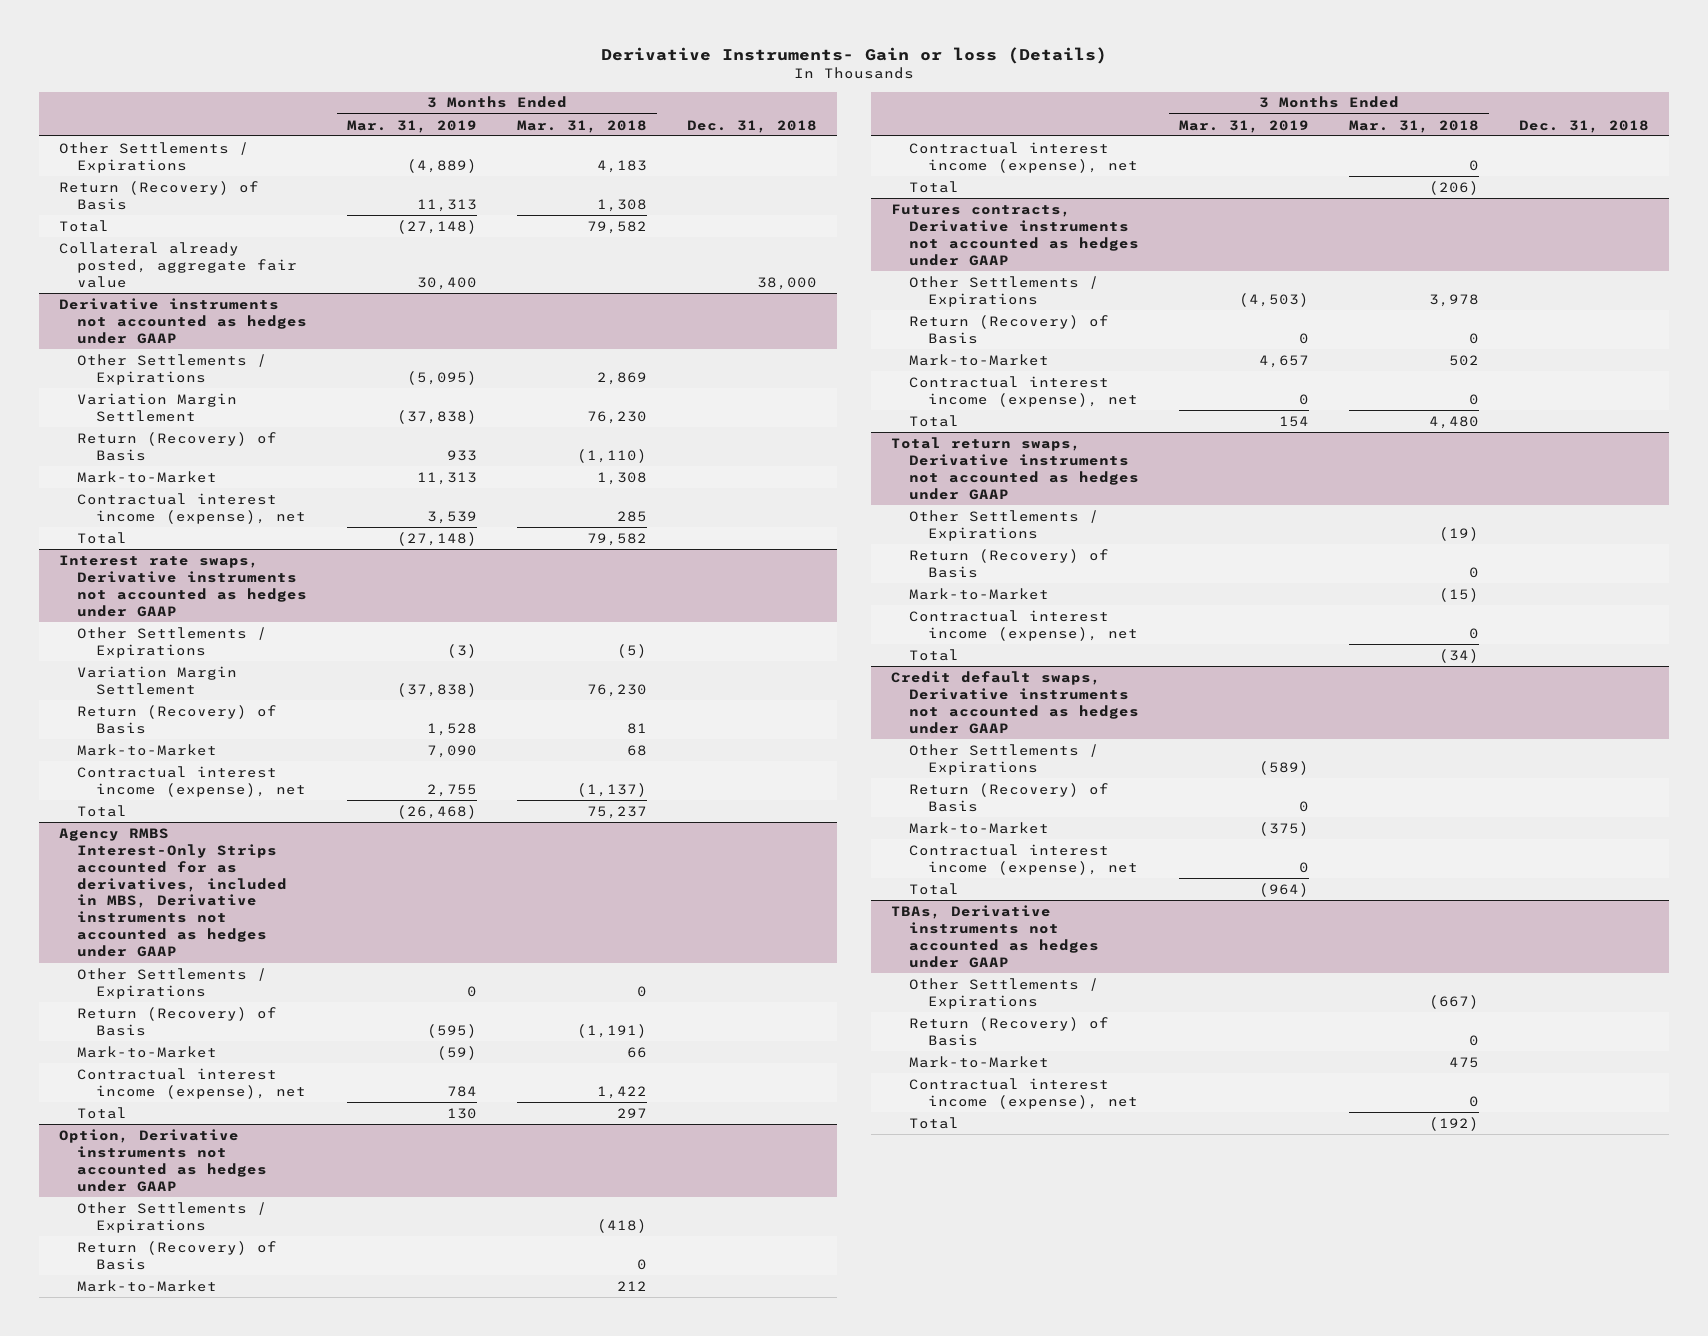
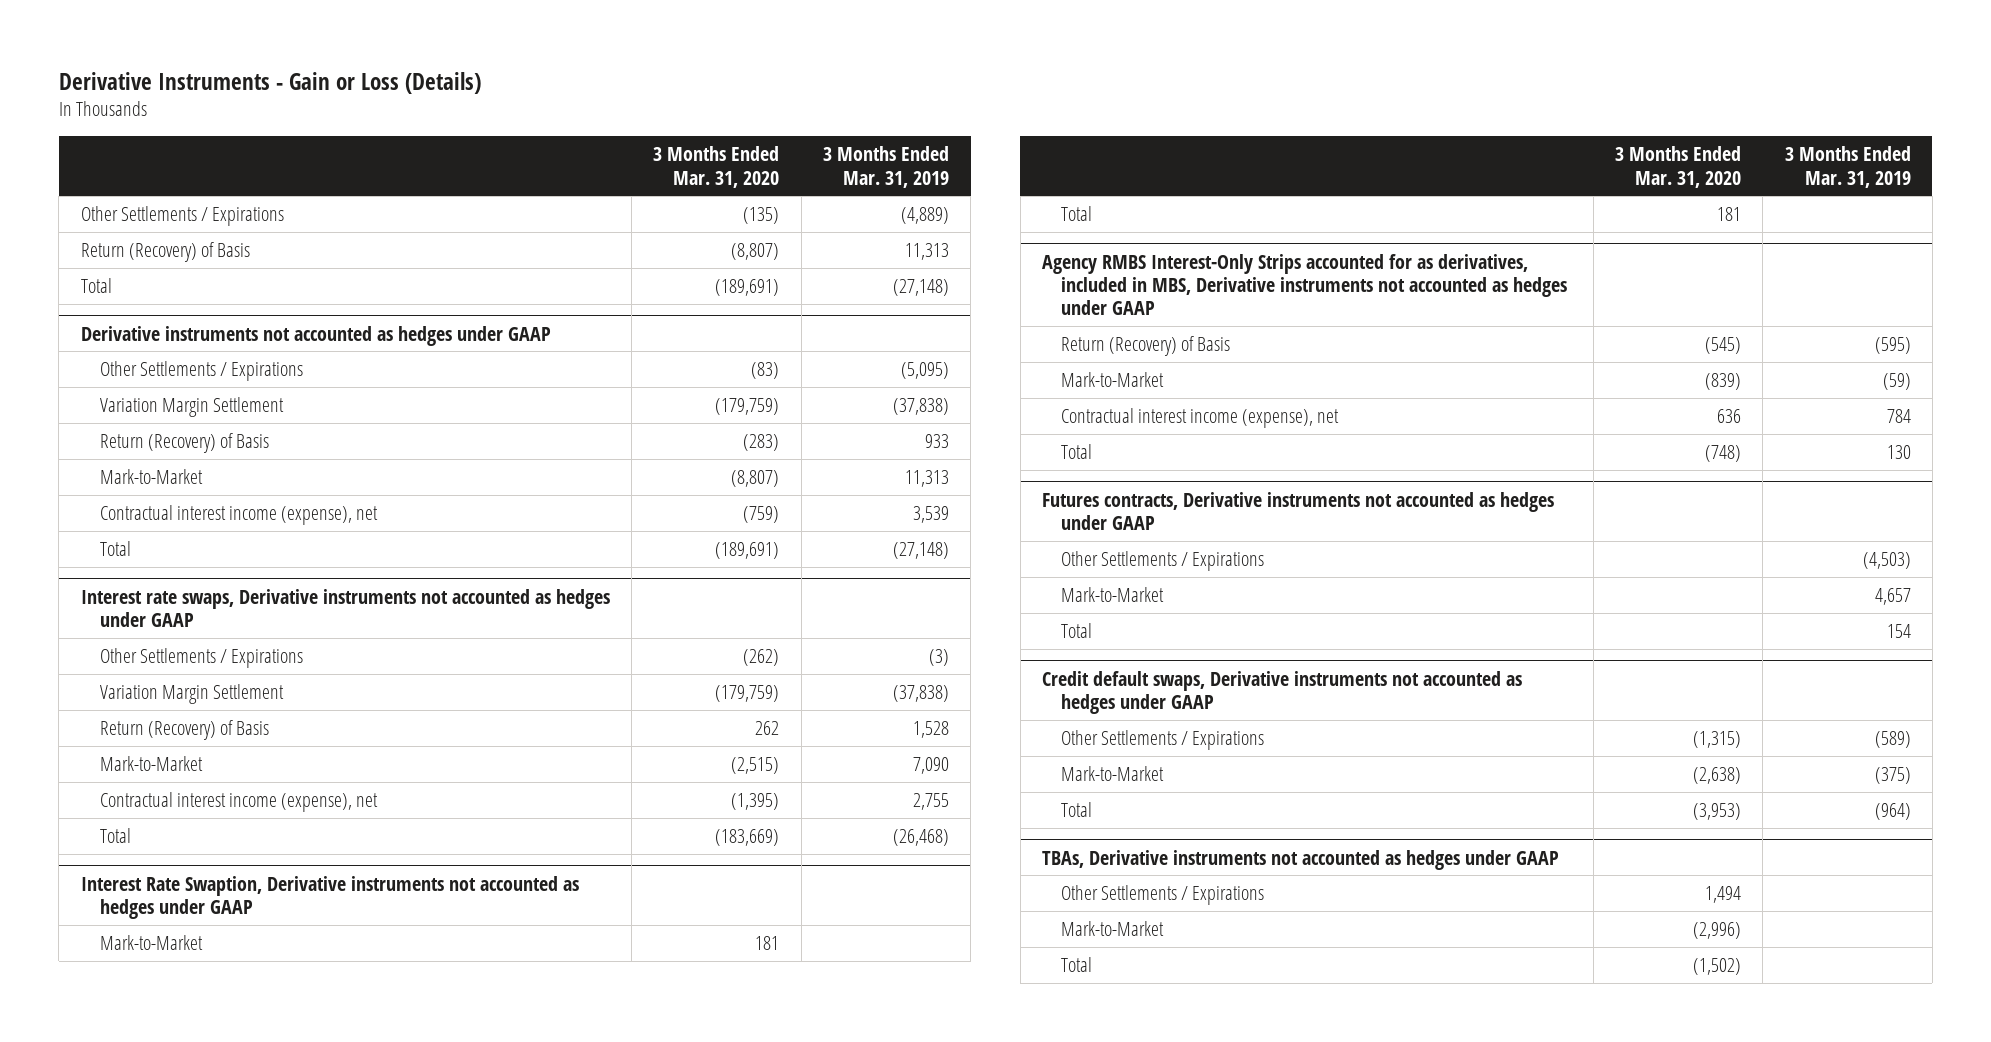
[601,46,1108,64] Derivative Instruments- Gain or loss (Details) -> [58,71,481,94] Derivative Instruments - Gain or Loss (Details)
[517,119,648,133] Mar. 31, 2018 -> none
[687,119,818,133] Dec. 31, 2018 -> none
none -> [653,146,780,188] 3 Months Ended Mar. 31, 2020
[58,241,298,288] Collateral already posted, aggregate fair value -> none
none -> [80,875,579,920] Interest Rate Swaption, Derivative instruments not accounted as hedges under GAAP
none -> [99,934,203,950] Mark-to-Market
none -> [1061,205,1093,221] Total
[77,967,268,999] Other Settlements / Expirations -> none
[58,1128,268,1192] Option, Derivative instruments not accounted as hedges under GAAP -> none
[77,1201,268,1233] Other Settlements / Expirations -> none
[77,1240,278,1270] Return (Recovery) of Basis -> none
[77,1279,218,1292] Mark-to-Market -> none
[909,141,1138,173] Contractual interest income (expense), net -> none
[909,180,960,193] Total -> none
[909,314,1110,344] Return (Recovery) of Basis -> none
[909,375,1138,407] Contractual interest income (expense), net -> none
[890,436,1140,500] Total return swaps, Derivative instruments not accounted as hedges under GAAP -> none
[909,509,1100,541] Other Settlements / Expirations -> none
[909,548,1110,578] Return (Recovery) of Basis -> none
[909,587,1050,600] Mark-to-Market -> none
[909,609,1138,641] Contractual interest income (expense), net -> none
[909,648,960,661] Total -> none
[909,782,1110,812] Return (Recovery) of Basis -> none
[909,843,1138,875] Contractual interest income (expense), net -> none
[909,1016,1110,1046] Return (Recovery) of Basis -> none
[909,1077,1138,1109] Contractual interest income (expense), net -> none

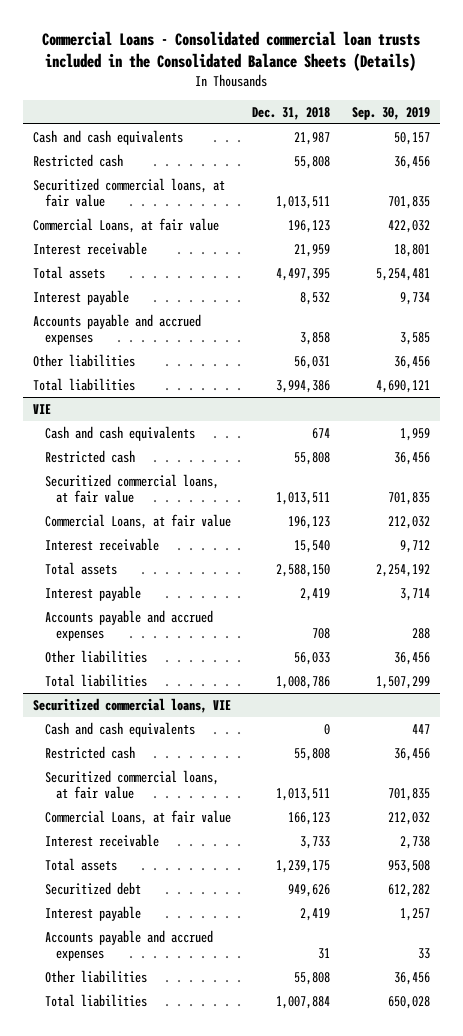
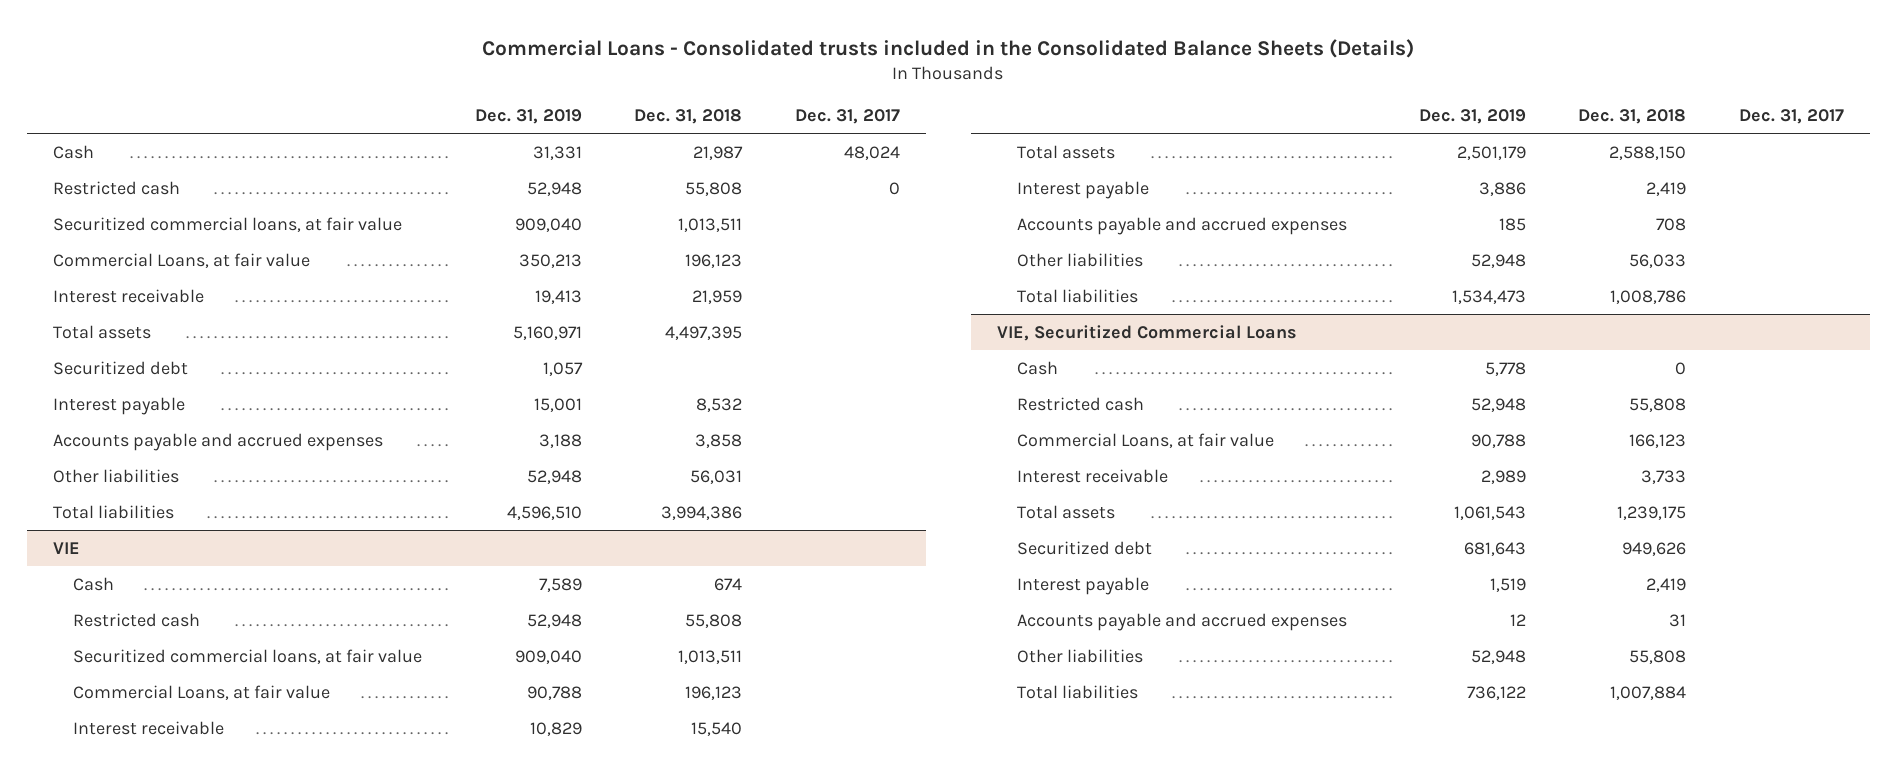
[42,30,421,71] Commercial Loans - Consolidated commercial loan trusts included in the Consolidated Balance Sheets (Details) -> [482,39,1415,59] Commercial Loans - Consolidated trusts included in the Consolidated Balance Sheets (Details)
[351,106,430,120] Sep. 30, 2019 -> none
none -> [474,109,582,125] Dec. 31, 2019
none -> [794,109,900,125] Dec. 31, 2017
[33,129,184,145] Cash and cash equivalents -> [53,144,95,159] Cash
none -> [53,360,189,375] Securitized debt
[44,425,195,441] Cash and cash equivalents -> [73,576,115,591] Cash
[33,697,232,713] Securitized commercial loans, VIE -> [997,324,1298,341] VIE, Securitized Commercial Loans
[44,721,195,737] Cash and cash equivalents -> [1017,360,1059,375] Cash
[44,769,219,800] Securitized commercial loans, at fair value -> none

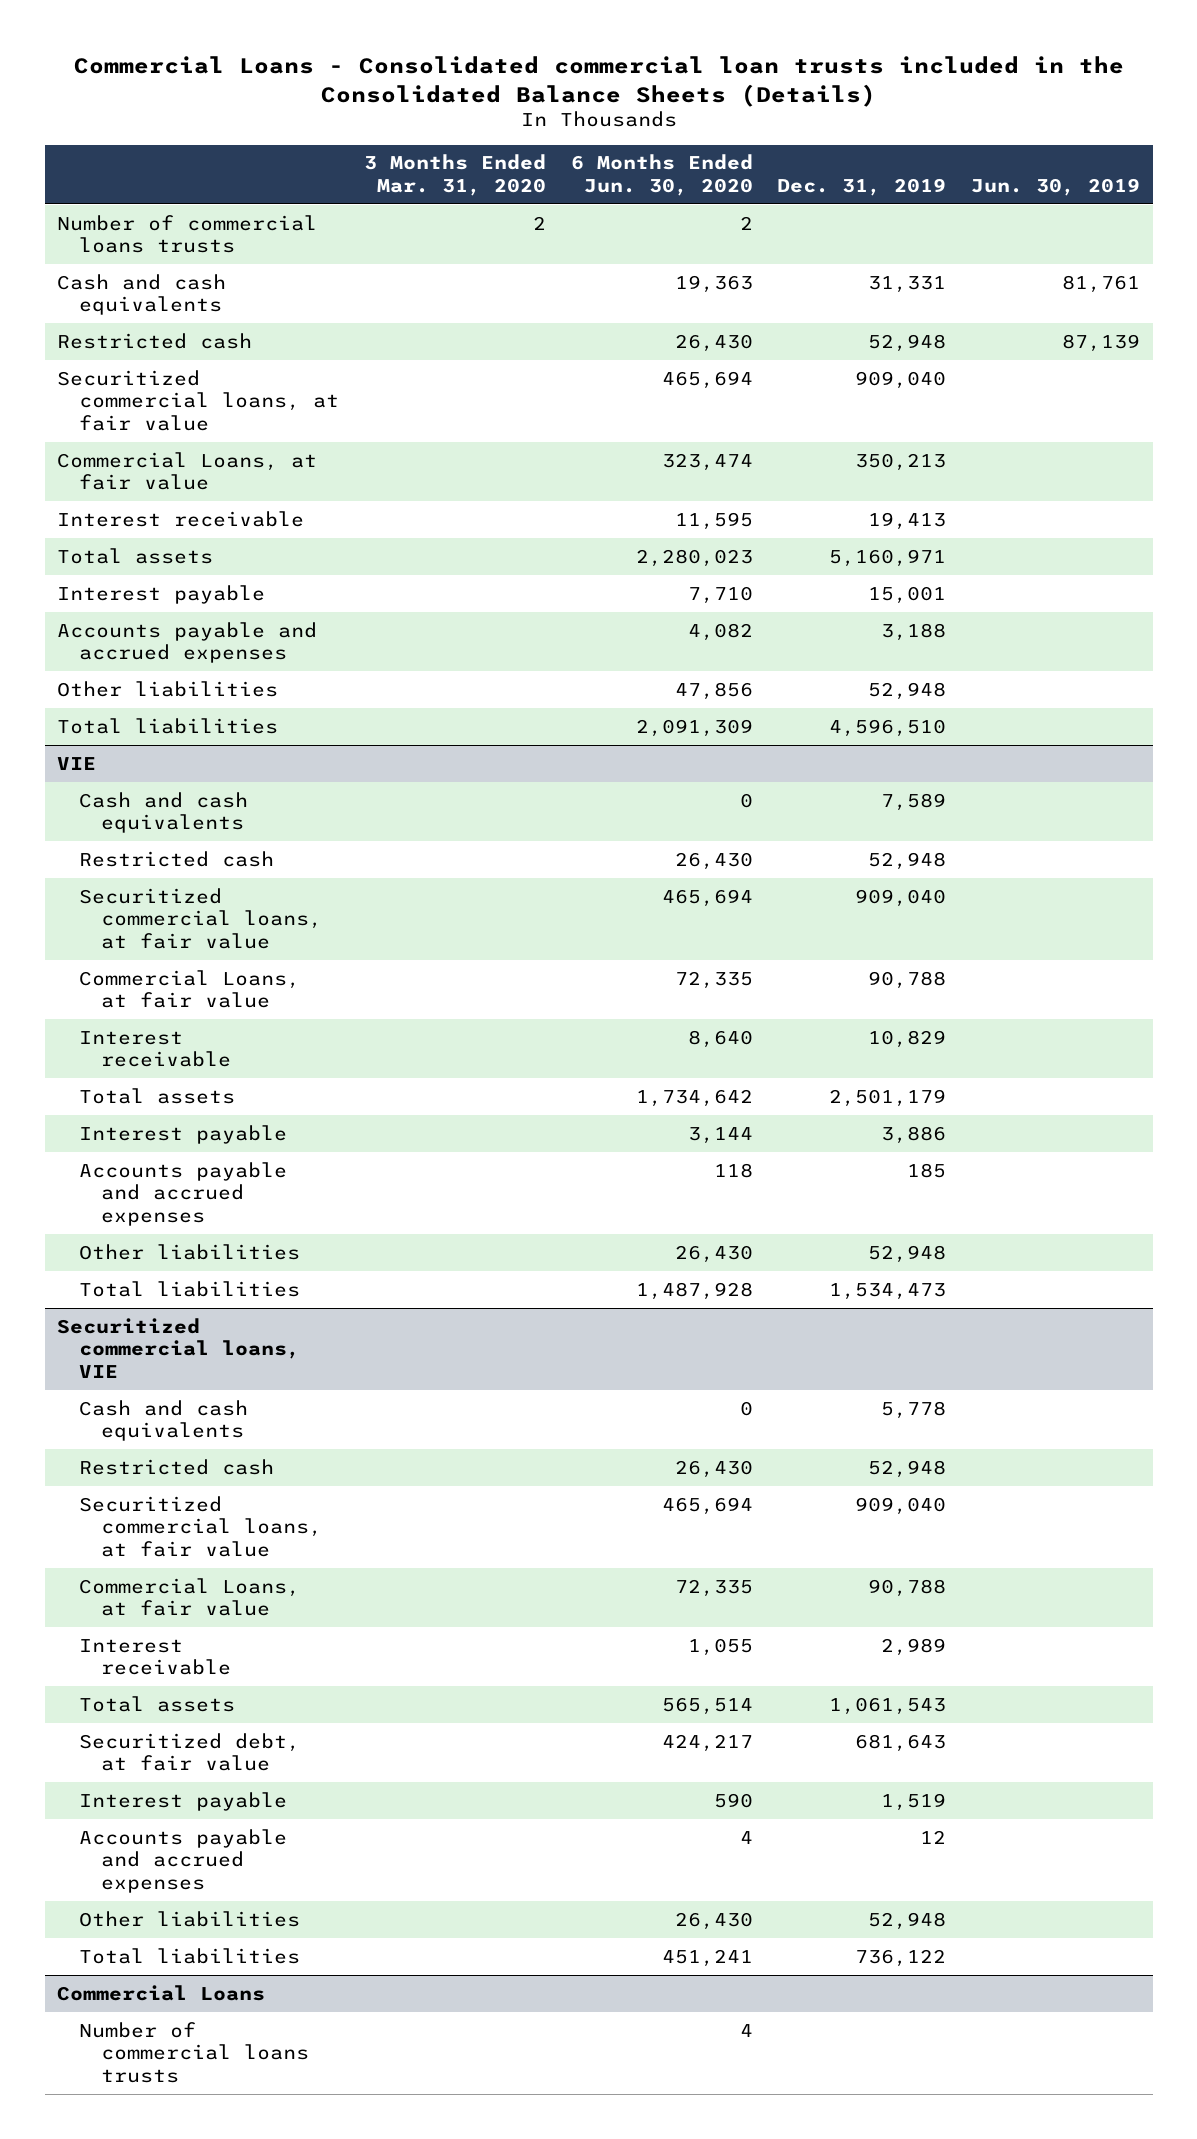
[482,39,1415,59] Commercial Loans - Consolidated trusts included in the Consolidated Balance Sheets (Details) -> [73,56,1124,107] Commercial Loans - Consolidated commercial loan trusts included in the Consolidated Balance Sheets (Details)
[634,109,743,125] Dec. 31, 2018 -> none
[794,109,900,125] Dec. 31, 2017 -> none
none -> [363,154,546,196] 3 Months Ended Mar. 31, 2020
none -> [570,154,753,196] 6 Months Ended Jun. 30, 2020
none -> [971,177,1141,196] Jun. 30, 2019
none -> [57,214,318,254] Number of commercial loans trusts
[53,144,95,159] Cash -> [57,273,227,316] Cash and cash equivalents
[53,360,189,375] Securitized debt -> none
[73,576,115,591] Cash -> [79,791,249,834] Cash and cash equivalents
[997,324,1298,341] VIE, Securitized Commercial Loans -> [57,1317,301,1378] Securitized commercial loans, VIE
[1017,360,1059,375] Cash -> [79,1399,249,1442] Cash and cash equivalents
none -> [79,1495,322,1557] Securitized commercial loans, at fair value
[1017,540,1153,555] Securitized debt -> [79,1732,301,1772] Securitized debt, at fair value
none -> [57,1984,266,2001] Commercial Loans
none -> [79,2021,309,2083] Number of commercial loans trusts

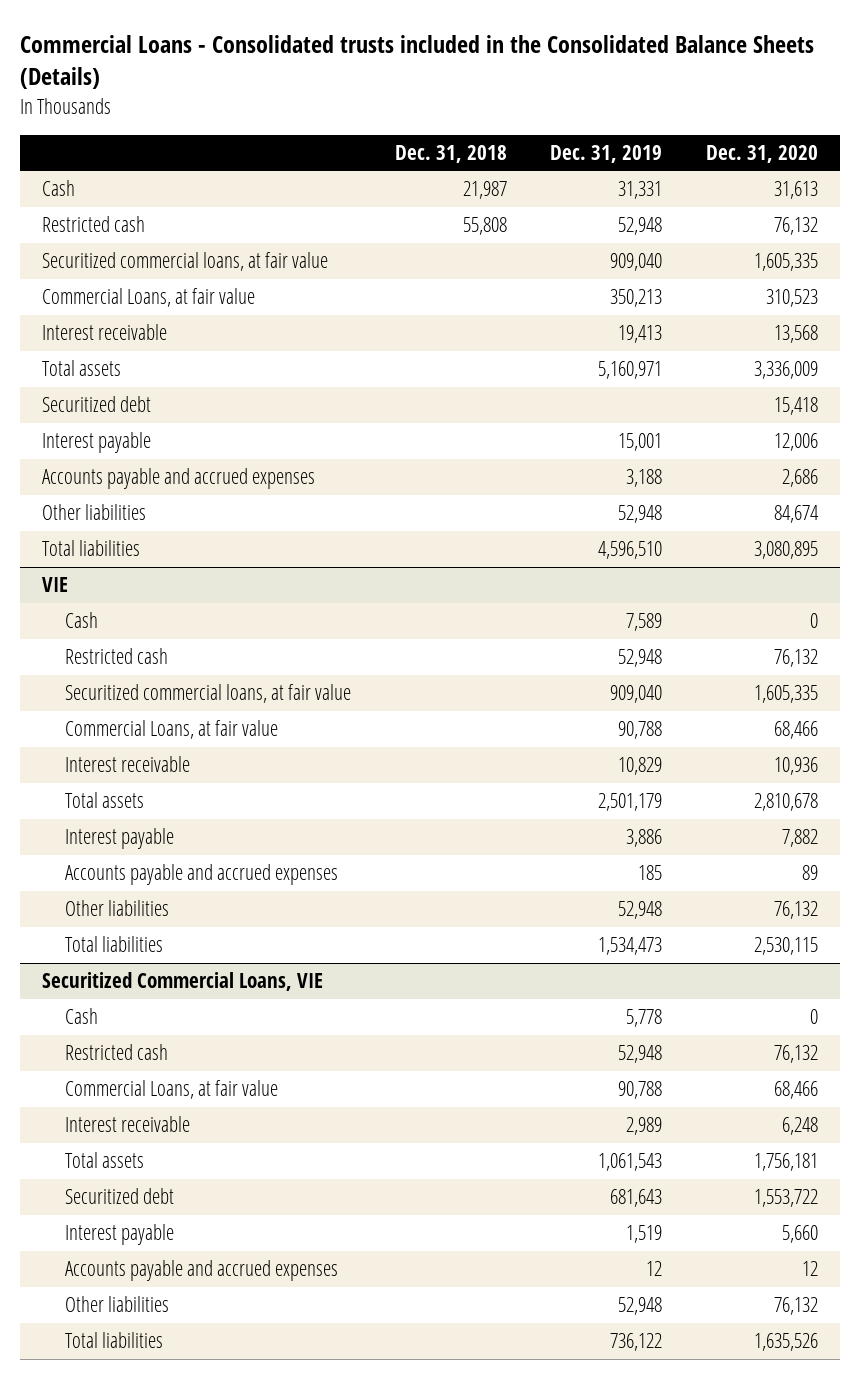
[73,56,1124,107] Commercial Loans - Consolidated commercial loan trusts included in the Consolidated Balance Sheets (Details) -> [20,34,815,90] Commercial Loans - Consolidated trusts included in the Consolidated Balance Sheets (Details)
[363,154,546,196] 3 Months Ended Mar. 31, 2020 -> none
[570,154,753,196] 6 Months Ended Jun. 30, 2020 -> none
[971,177,1141,196] Jun. 30, 2019 -> none
none -> [394,144,507,163] Dec. 31, 2018
none -> [706,144,819,163] Dec. 31, 2020
[57,214,318,254] Number of commercial loans trusts -> none
[57,273,227,316] Cash and cash equivalents -> [41,180,75,197] Cash
none -> [41,396,151,413] Securitized debt
[79,791,249,834] Cash and cash equivalents -> [64,612,98,629] Cash
[57,1317,301,1378] Securitized commercial loans, VIE -> [41,972,323,992] Securitized Commercial Loans, VIE
[79,1399,249,1442] Cash and cash equivalents -> [64,1008,98,1025] Cash
[79,1495,322,1557] Securitized commercial loans, at fair value -> none
[79,1732,301,1772] Securitized debt, at fair value -> [64,1188,174,1205] Securitized debt
[57,1984,266,2001] Commercial Loans -> none
[79,2021,309,2083] Number of commercial loans trusts -> none

